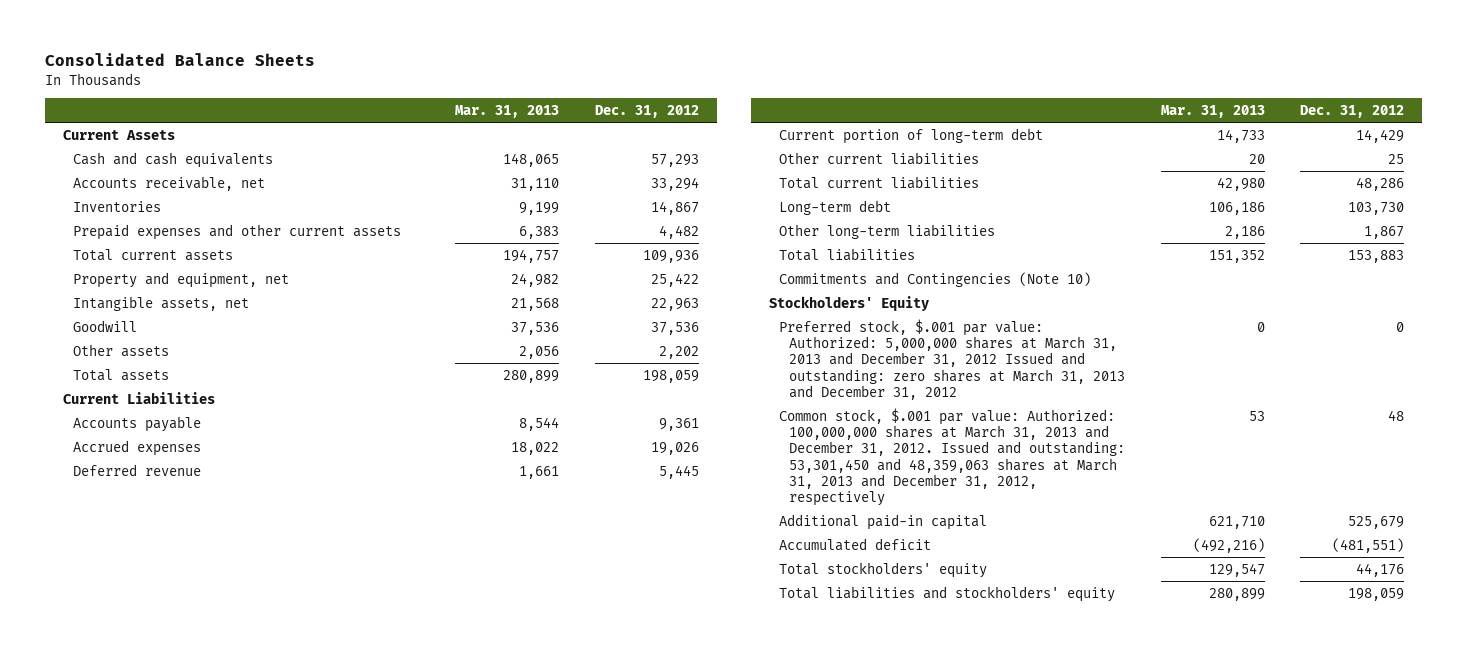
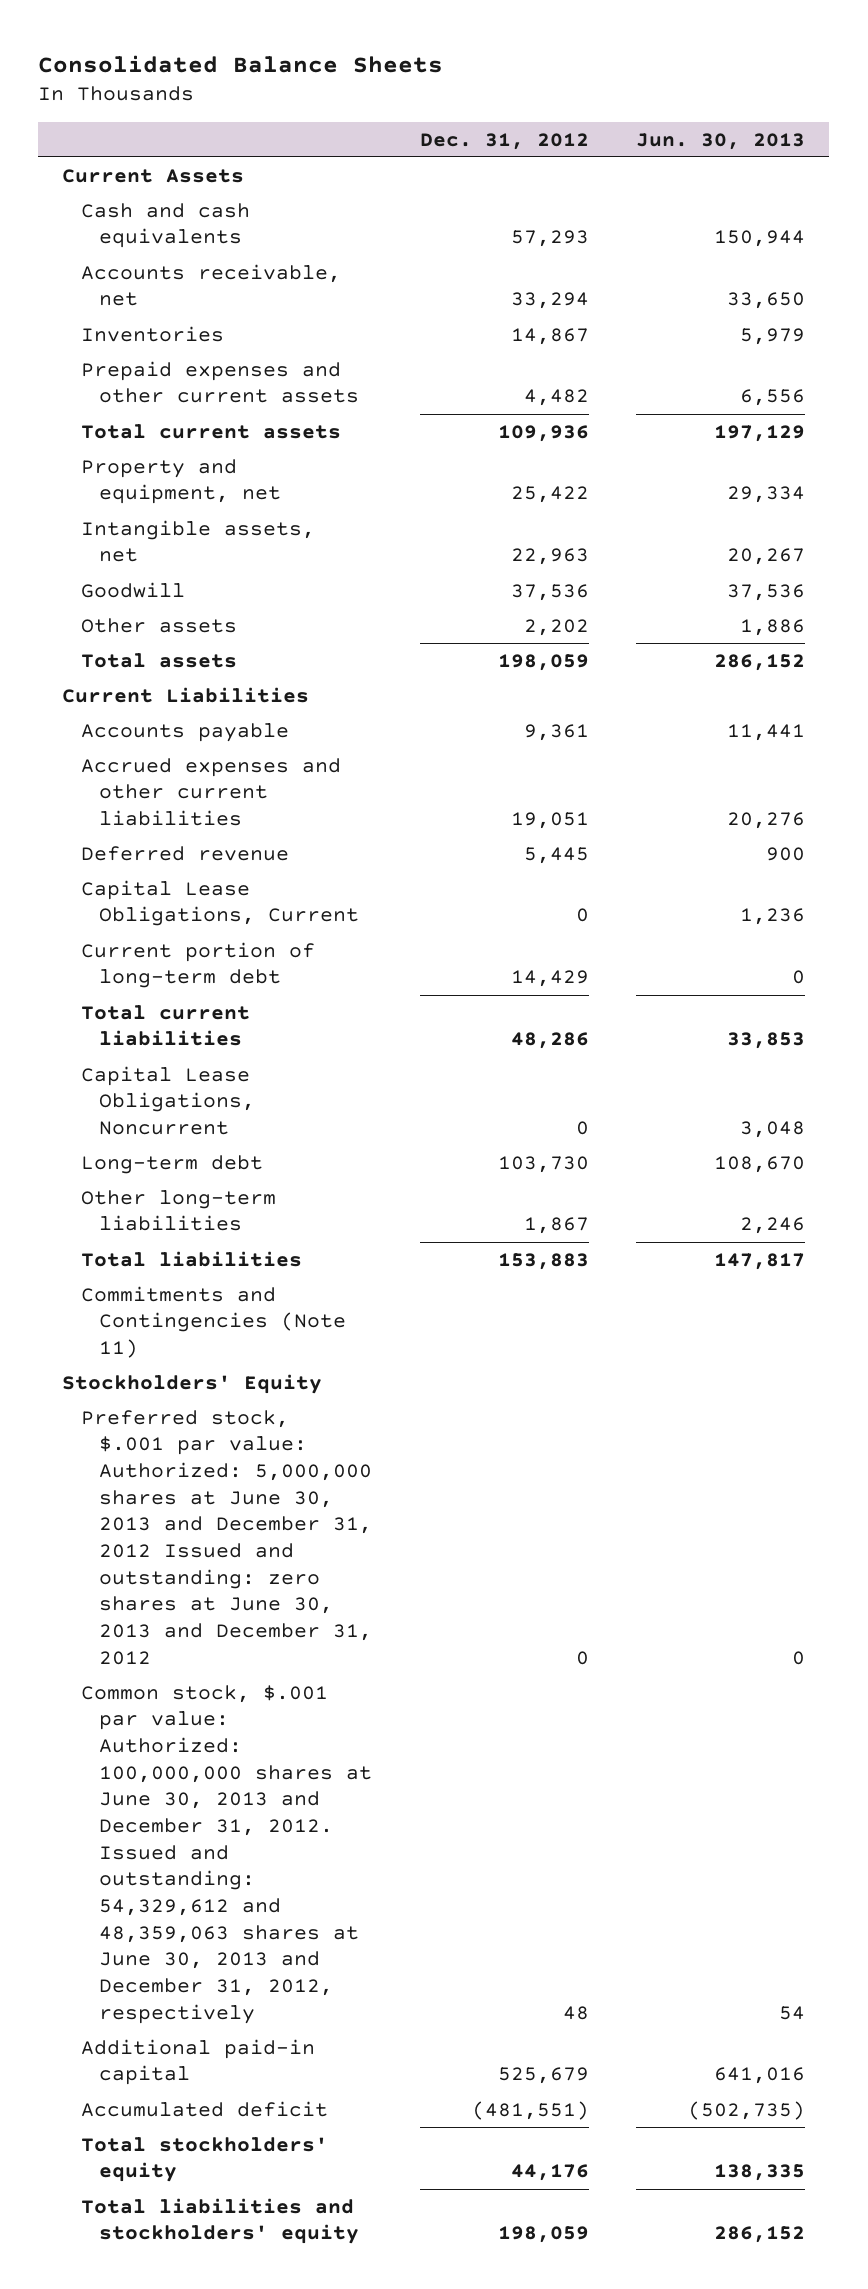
[455,104,560,118] Mar. 31, 2013 -> none
none -> [636,132,806,150] Jun. 30, 2013
[73,439,202,456] Accrued expenses -> [80,757,341,827] Accrued expenses and other current liabilities
[650,441,699,455] 19,026 -> [510,812,589,830] 19,051
none -> [80,879,359,927] Capital Lease Obligations, Current
[778,151,979,165] Other current liabilities -> none
none -> [80,1065,255,1136] Capital Lease Obligations, Noncurrent
[778,271,1091,287] Commitments and Contingencies (Note 10) -> [80,1285,346,1359] Commitments and Contingencies (Note 11)
[778,318,1126,400] Preferred stock, $.001 par value: Authorized: 5,000,000 shares at March 31, 2013 and December 31, 2012 Issued and outstanding: zero shares at March 31, 2013 and December 31, 2012 -> [80,1409,372,1665] Preferred stock, $.001 par value: Authorized: 5,000,000 shares at June 30, 2013 and December 31, 2012 Issued and outstanding: zero shares at June 30, 2013 and December 31, 2012
[778,407,1126,507] Common stock, $.001 par value: Authorized: 100,000,000 shares at March 31, 2013 and December 31, 2012. Issued and outstanding: 53,301,450 and 48,359,063 shares at March 31, 2013 and December 31, 2012, respectively -> [80,1684,372,2024] Common stock, $.001 par value: Authorized: 100,000,000 shares at June 30, 2013 and December 31, 2012. Issued and outstanding: 54,329,612 and 48,359,063 shares at June 30, 2013 and December 31, 2012, respectively

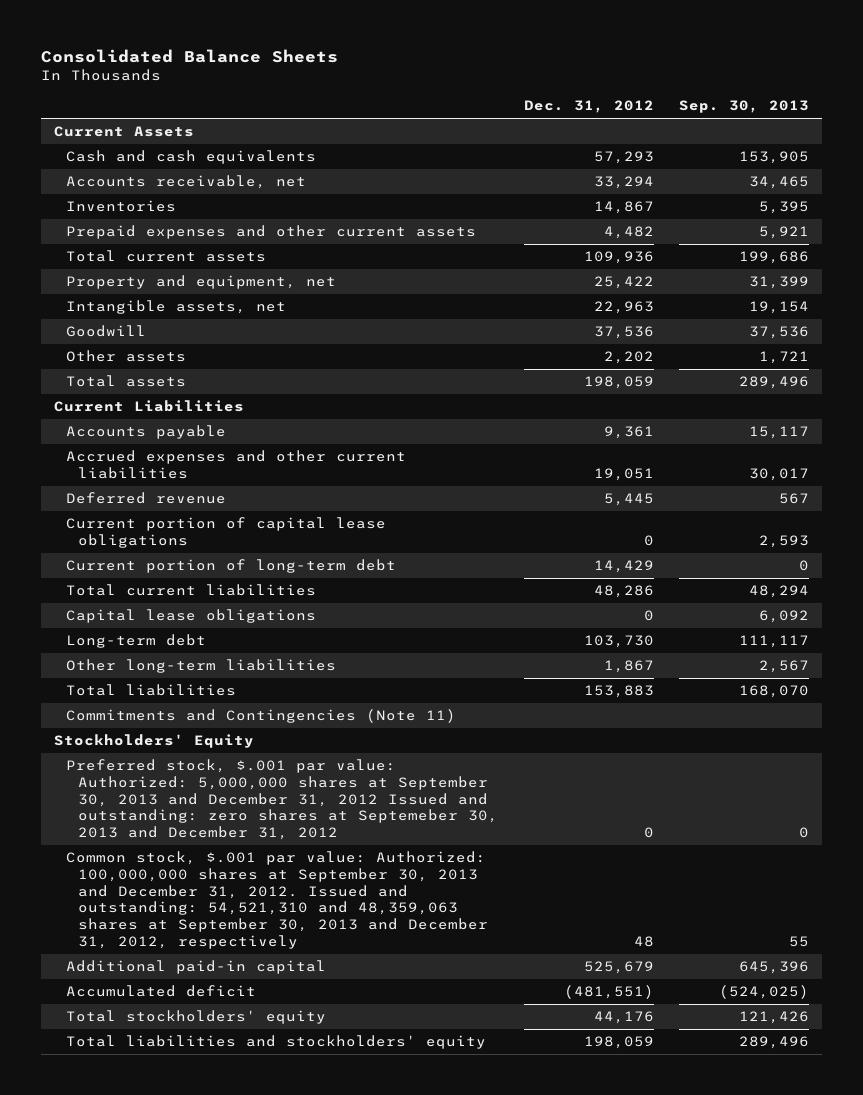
[636,132,806,150] Jun. 30, 2013 -> none
none -> [679,100,810,114] Sep. 30, 2013
[80,879,359,927] Capital Lease Obligations, Current -> [66,517,387,548] Current portion of capital lease obligations
[80,1065,255,1136] Capital Lease Obligations, Noncurrent -> [66,609,317,624] Capital lease obligations
[80,1409,372,1665] Preferred stock, $.001 par value: Authorized: 5,000,000 shares at June 30, 2013 and December 31, 2012 Issued and outstanding: zero shares at June 30, 2013 and December 31, 2012 -> [66,759,499,841] Preferred stock, $.001 par value: Authorized: 5,000,000 shares at September 30, 2013 and December 31, 2012 Issued and outstanding: zero shares at Septemeber 30, 2013 and December 31, 2012
[80,1684,372,2024] Common stock, $.001 par value: Authorized: 100,000,000 shares at June 30, 2013 and December 31, 2012. Issued and outstanding: 54,329,612 and 48,359,063 shares at June 30, 2013 and December 31, 2012, respectively -> [66,851,489,949] Common stock, $.001 par value: Authorized: 100,000,000 shares at September 30, 2013 and December 31, 2012. Issued and outstanding: 54,521,310 and 48,359,063 shares at September 30, 2013 and December 31, 2012, respectively

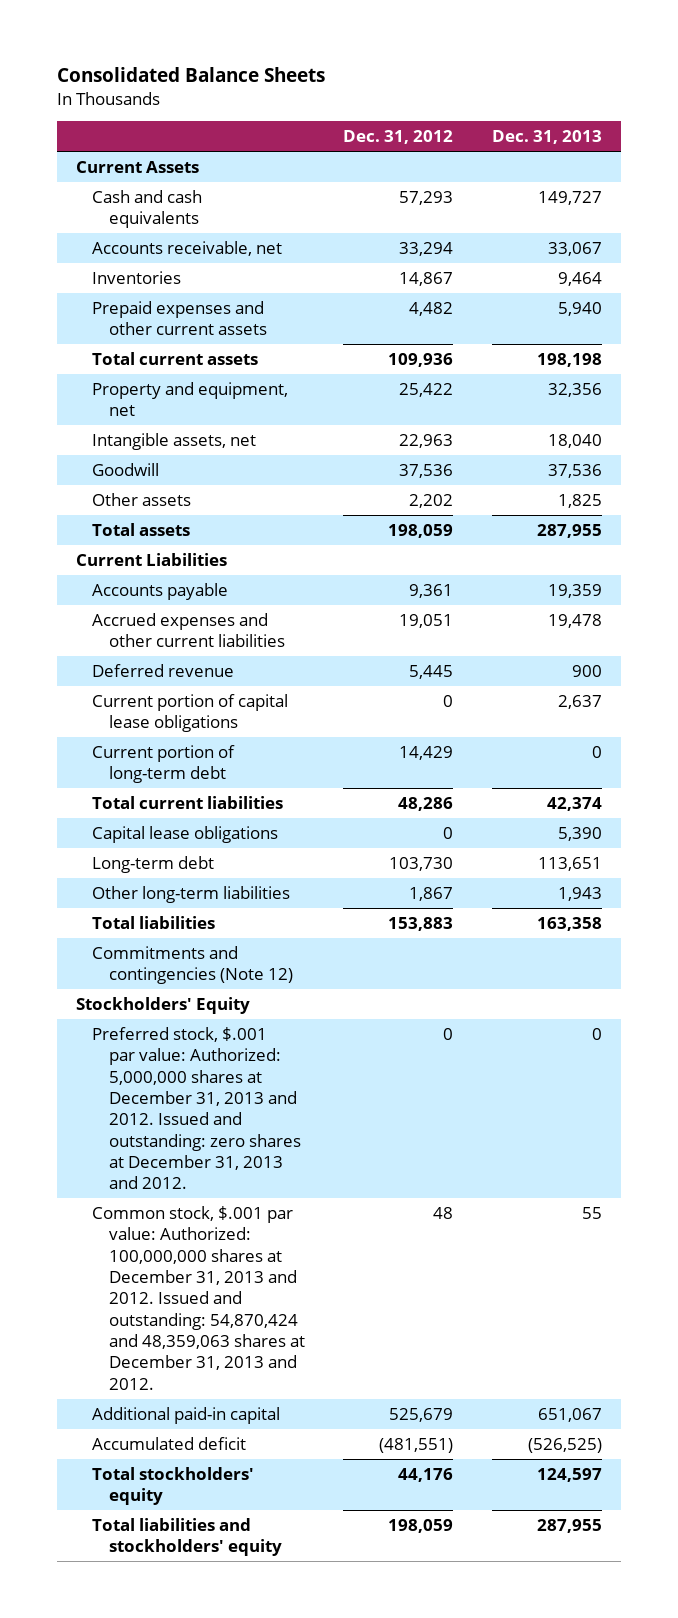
[679,100,810,114] Sep. 30, 2013 -> none
none -> [491,130,602,145] Dec. 31, 2013
[66,709,457,724] Commitments and Contingencies (Note 11) -> [92,945,293,985] Commitments and contingencies (Note 12)
[66,759,499,841] Preferred stock, $.001 par value: Authorized: 5,000,000 shares at September 30, 2013 and December 31, 2012 Issued and outstanding: zero shares at Septemeber 30, 2013 and December 31, 2012 -> [92,1026,301,1190] Preferred stock, $.001 par value: Authorized: 5,000,000 shares at December 31, 2013 and 2012. Issued and outstanding: zero shares at December 31, 2013 and 2012.
[66,851,489,949] Common stock, $.001 par value: Authorized: 100,000,000 shares at September 30, 2013 and December 31, 2012. Issued and outstanding: 54,521,310 and 48,359,063 shares at September 30, 2013 and December 31, 2012, respectively -> [92,1205,305,1390] Common stock, $.001 par value: Authorized: 100,000,000 shares at December 31, 2013 and 2012. Issued and outstanding: 54,870,424 and 48,359,063 shares at December 31, 2013 and 2012.

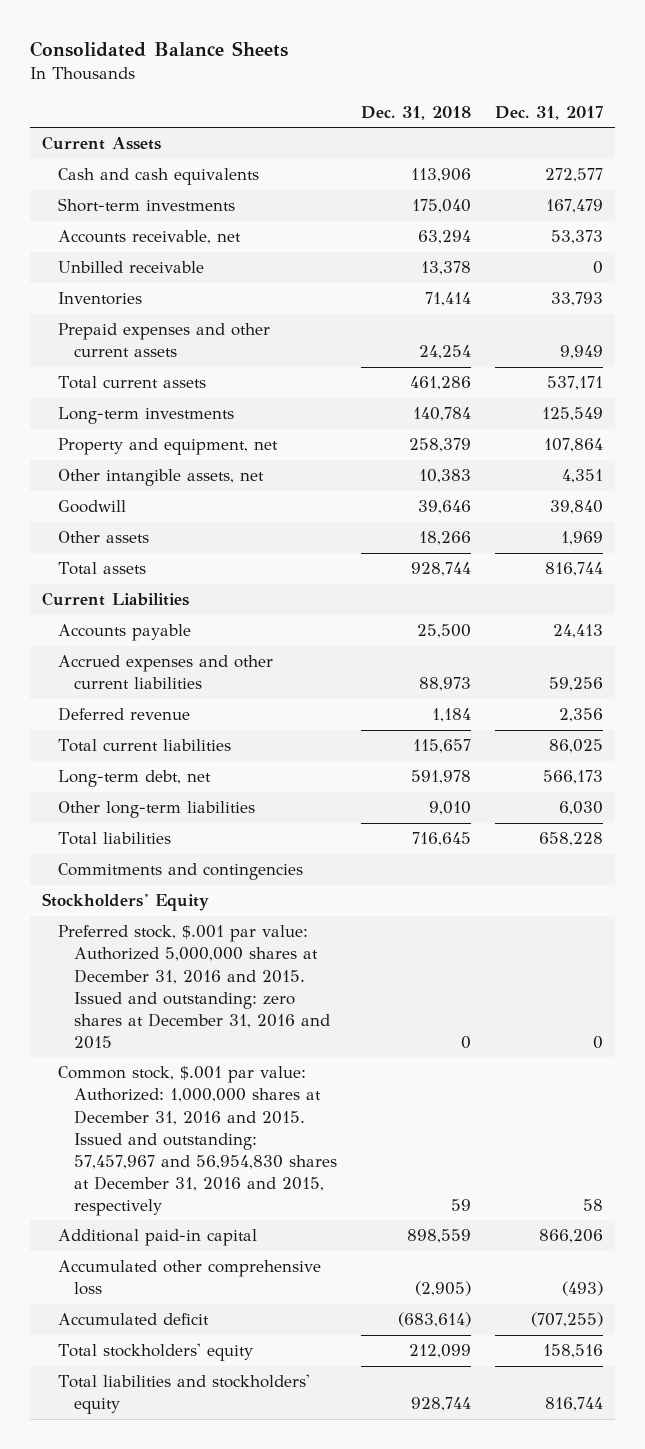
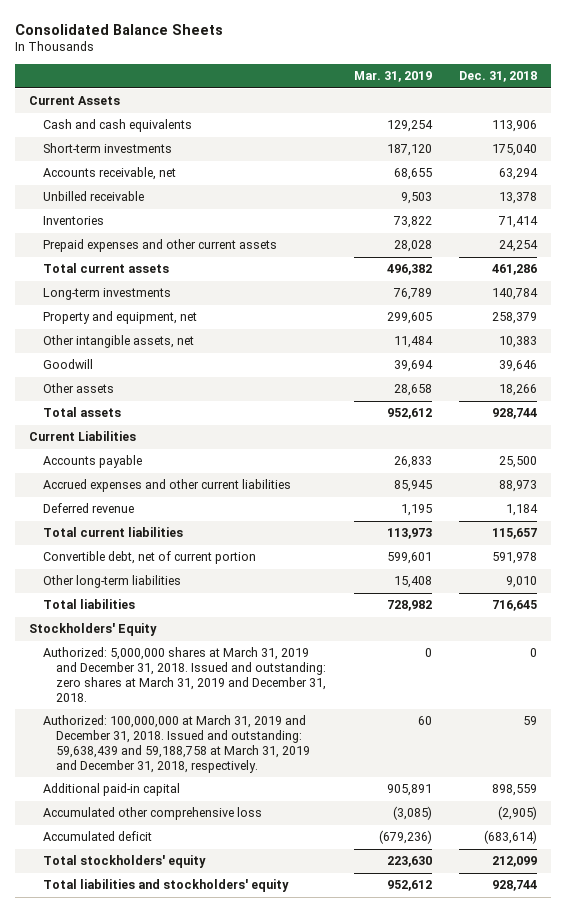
[495,105,604,120] Dec. 31, 2017 -> none
none -> [353,71,432,83] Mar. 31, 2019
[57,770,211,788] Long-term debt, net -> [42,551,256,565] Convertible debt, net of current portion
[57,863,303,881] Commitments and contingencies -> none
[57,925,330,1049] Preferred stock, $.001 par value: Authorized 5,000,000 shares at December 31, 2016 and 2015. Issued and outstanding: zero shares at December 31, 2016 and 2015 -> [42,647,327,702] Authorized: 5,000,000 shares at March 31, 2019 and December 31, 2018. Issued and outstanding: zero shares at March 31, 2019 and December 31, 2018.
[57,1066,337,1216] Common stock, $.001 par value: Authorized: 1,000,000 shares at December 31, 2016 and 2015. Issued and outstanding: 57,457,967 and 56,954,830 shares at December 31, 2016 and 2015, respectively -> [42,715,311,773] Authorized: 100,000,000 at March 31, 2019 and December 31, 2018. Issued and outstanding: 59,638,439 and 59,188,758 at March 31, 2019 and December 31, 2018, respectively.

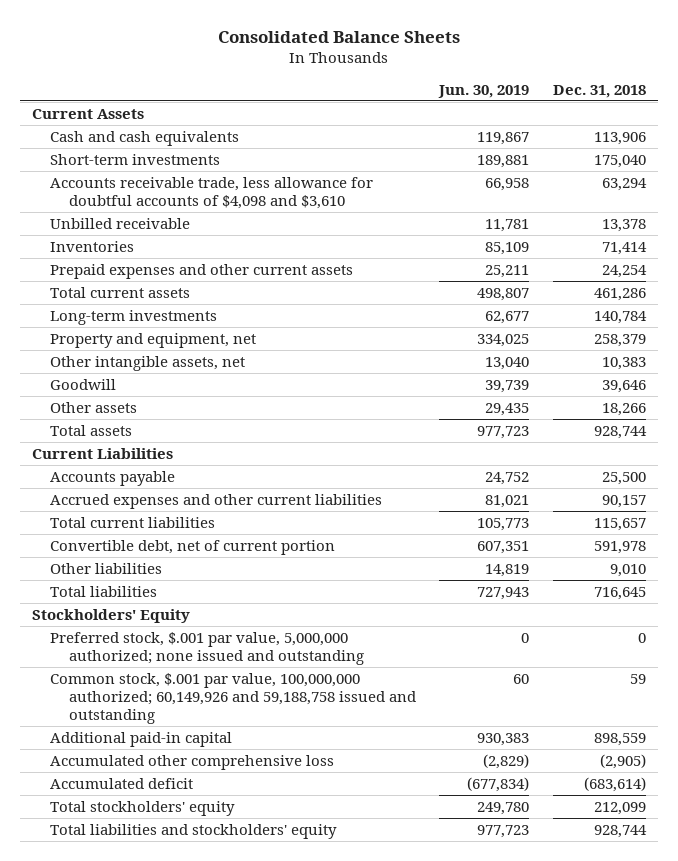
[353,71,432,83] Mar. 31, 2019 -> none
none -> [438,84,530,98] Jun. 30, 2019
[42,167,176,181] Accounts receivable, net -> [50,176,374,209] Accounts receivable trade, less allowance for doubtful accounts of $4,098 and $3,610
[42,503,134,514] Deferred revenue -> none
[498,480,537,493] 88,973 -> [601,494,646,508] 90,157
[42,575,181,589] Other long-term liabilities -> [50,562,163,574] Other liabilities
[42,647,327,702] Authorized: 5,000,000 shares at March 31, 2019 and December 31, 2018. Issued and outstanding: zero shares at March 31, 2019 and December 31, 2018. -> [50,631,364,665] Preferred stock, $.001 par value, 5,000,000 authorized; none issued and outstanding
[42,715,311,773] Authorized: 100,000,000 at March 31, 2019 and December 31, 2018. Issued and outstanding: 59,638,439 and 59,188,758 at March 31, 2019 and December 31, 2018, respectively. -> [50,672,416,724] Common stock, $.001 par value, 100,000,000 authorized; 60,149,926 and 59,188,758 issued and outstanding

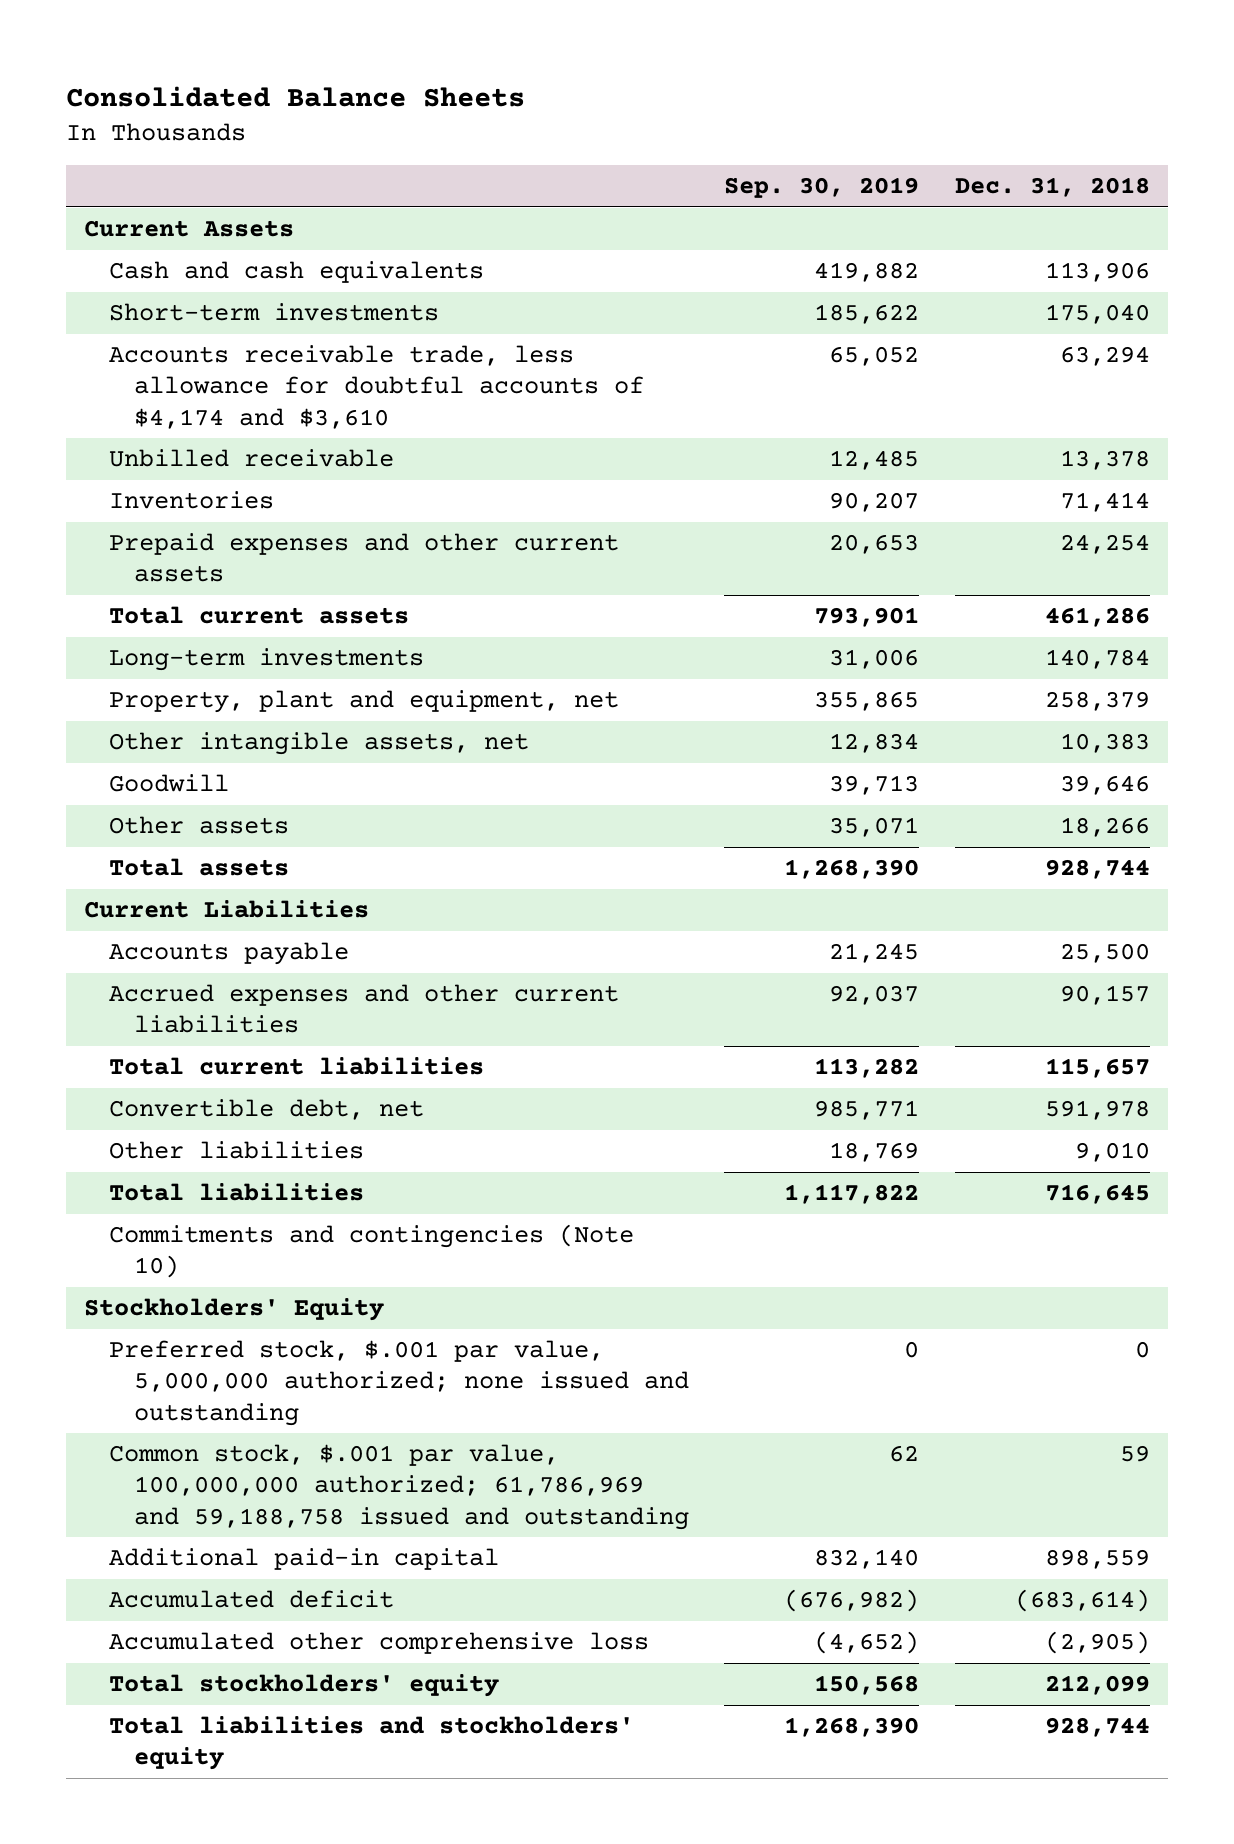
[438,84,530,98] Jun. 30, 2019 -> none
none -> [724,177,920,199] Sep. 30, 2019
[50,176,374,209] Accounts receivable trade, less allowance for doubtful accounts of $4,098 and $3,610 -> [109,345,644,429] Accounts receivable trade, less allowance for doubtful accounts of $4,174 and $3,610
[50,332,257,348] Property and equipment, net -> [109,690,620,714] Property, plant and equipment, net
[50,539,336,555] Convertible debt, net of current portion -> [109,1099,425,1121] Convertible debt, net
none -> [109,1224,635,1279] Commitments and contingencies (Note 10)
[50,672,416,724] Common stock, $.001 par value, 100,000,000 authorized; 60,149,926 and 59,188,758 issued and outstanding -> [109,1444,689,1530] Common stock, $.001 par value, 100,000,000 authorized; 61,786,969 and 59,188,758 issued and outstanding
[50,754,335,770] Accumulated other comprehensive loss -> [109,1632,650,1655] Accumulated other comprehensive loss

